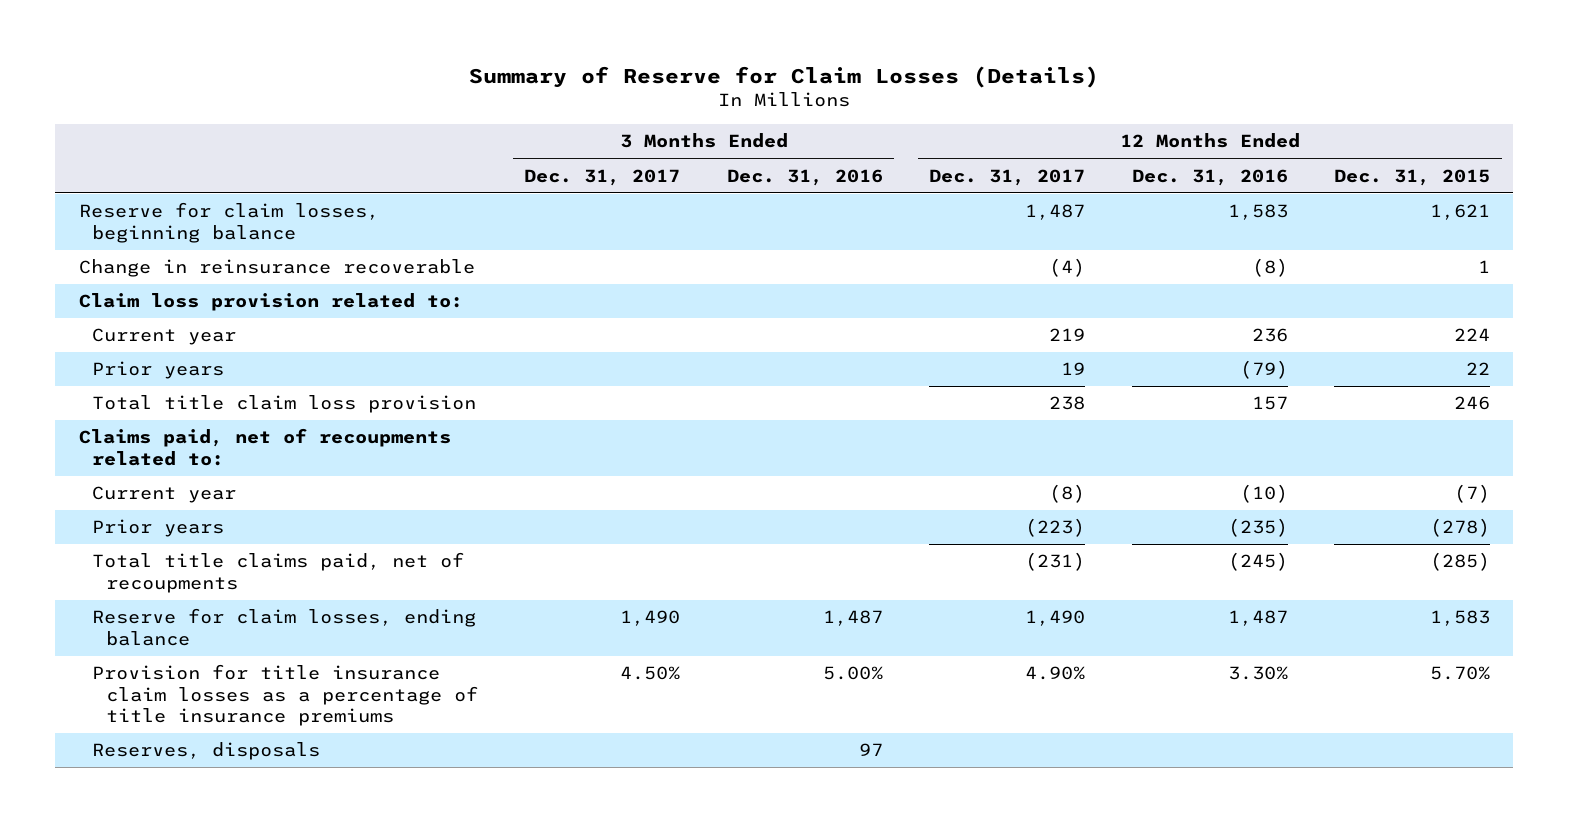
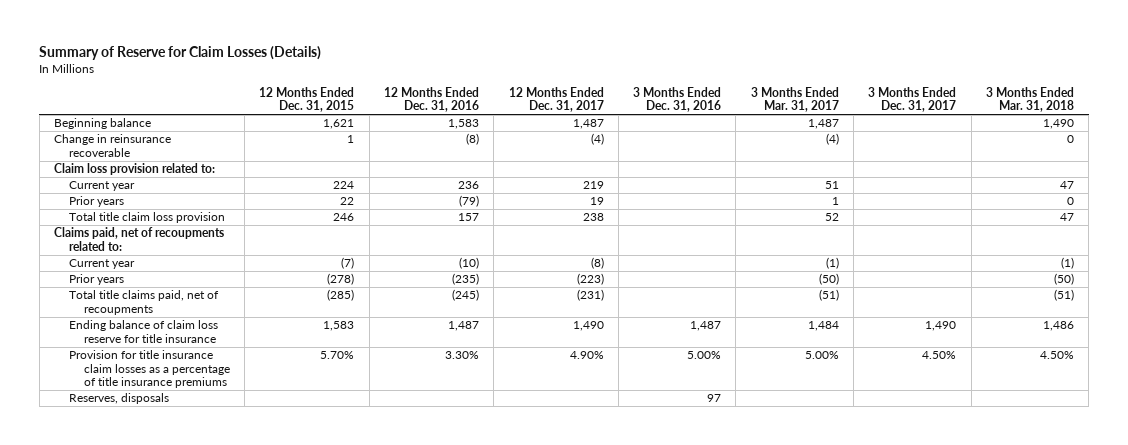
none -> [750,86,839,113] 3 Months Ended Mar. 31, 2017
none -> [985,86,1074,113] 3 Months Ended Mar. 31, 2018
[78,202,379,243] Reserve for claim losses, beginning balance -> [53,118,151,130] Beginning balance
[92,608,477,646] Reserve for claim losses, ending balance -> [68,320,218,343] Ending balance of claim loss reserve for title insurance

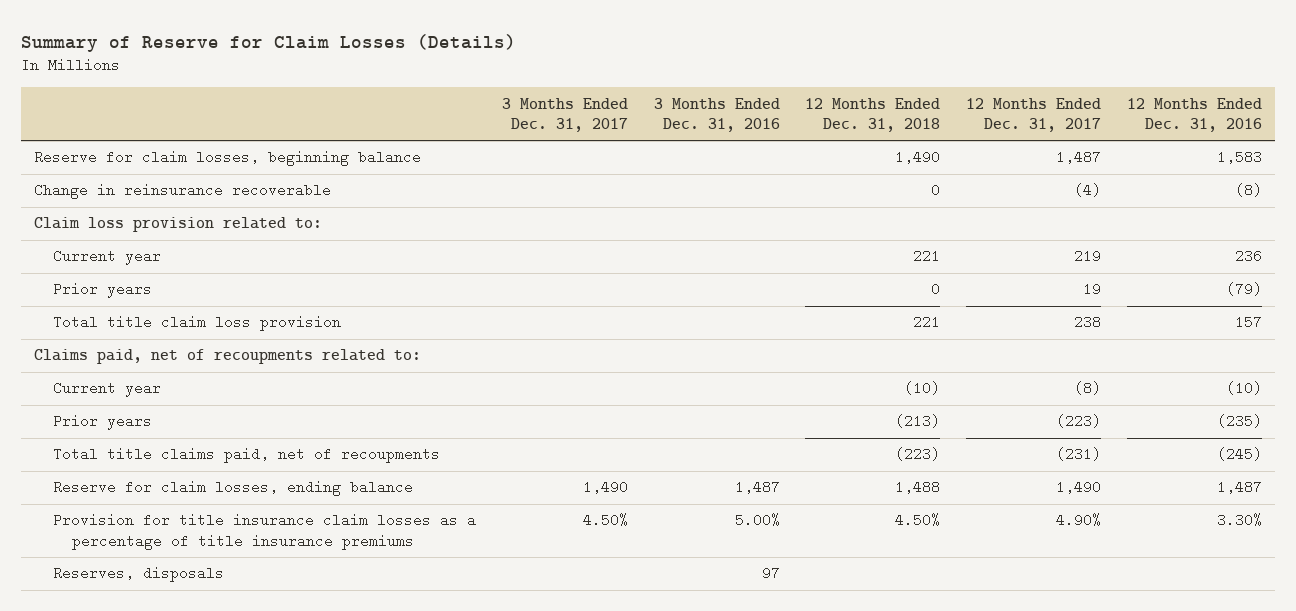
[259,86,355,113] 12 Months Ended Dec. 31, 2015 -> none
[750,86,839,113] 3 Months Ended Mar. 31, 2017 -> none
[985,86,1074,113] 3 Months Ended Mar. 31, 2018 -> none
none -> [805,97,941,132] 12 Months Ended Dec. 31, 2018
[53,118,151,130] Beginning balance -> [34,150,422,167] Reserve for claim losses, beginning balance
[68,320,218,343] Ending balance of claim loss reserve for title insurance -> [53,480,414,497] Reserve for claim losses, ending balance

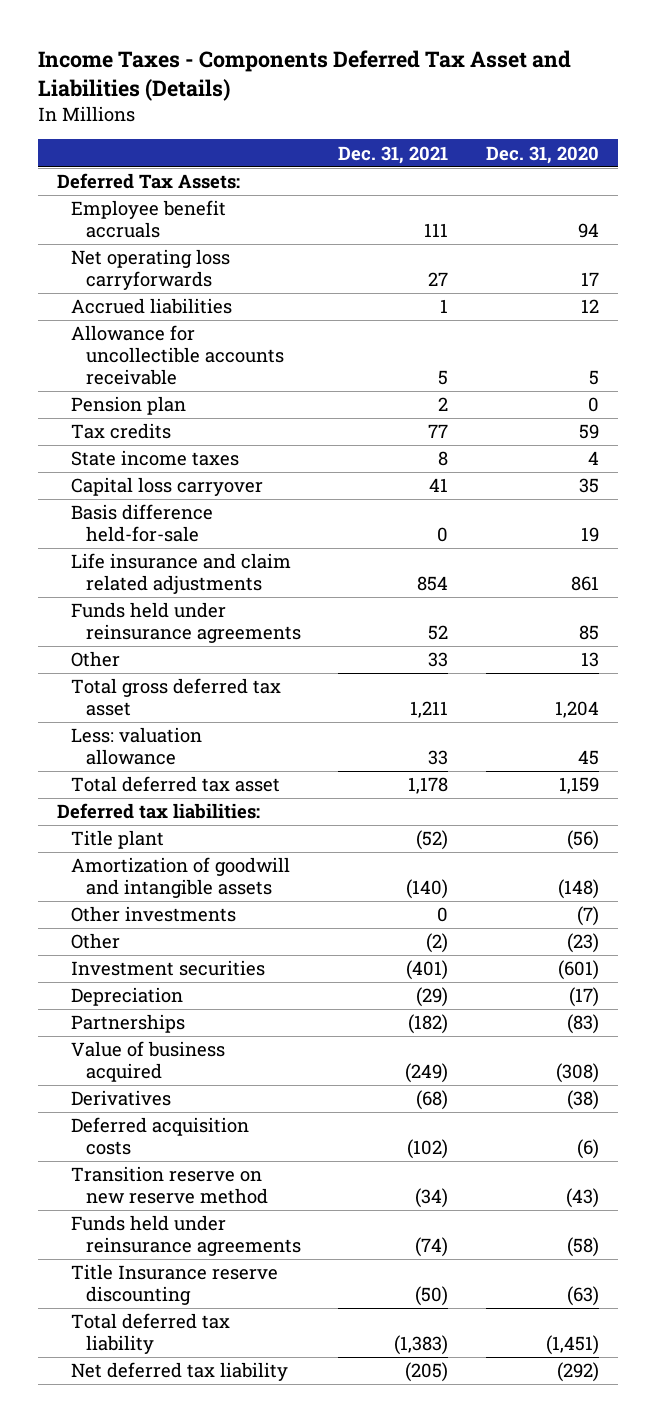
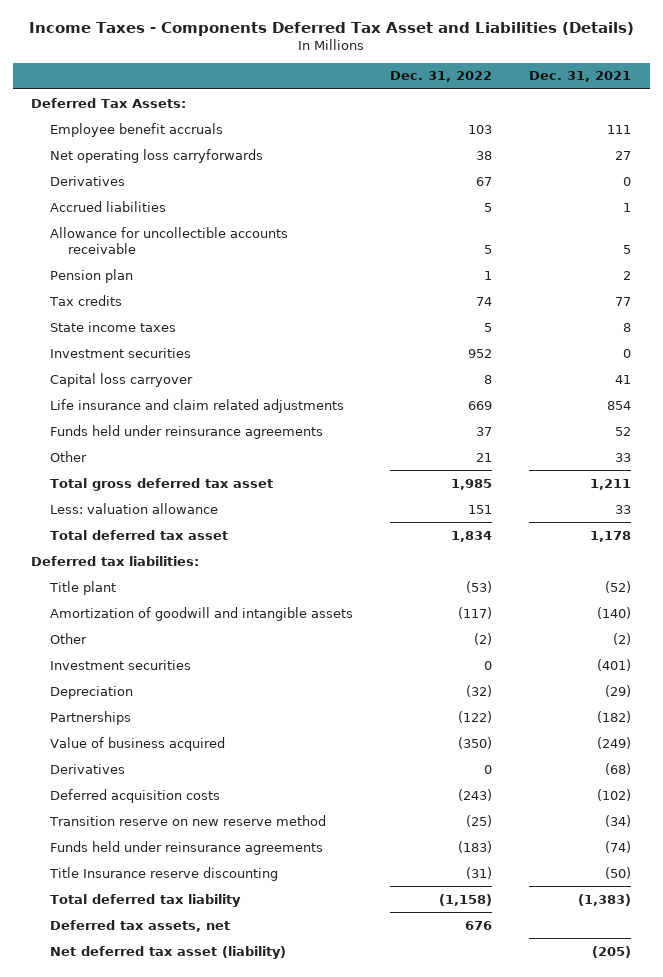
[486,145,600,164] Dec. 31, 2020 -> none
none -> [390,71,493,83] Dec. 31, 2022
none -> [49,175,125,186] Derivatives
none -> [49,347,191,358] Investment securities
[71,504,214,543] Basis difference held-for-sale -> none
[71,906,237,923] Other investments -> none
none -> [49,919,230,932] Deferred tax assets, net
[71,1362,289,1382] Net deferred tax liability -> [49,945,286,959] Net deferred tax asset (liability)

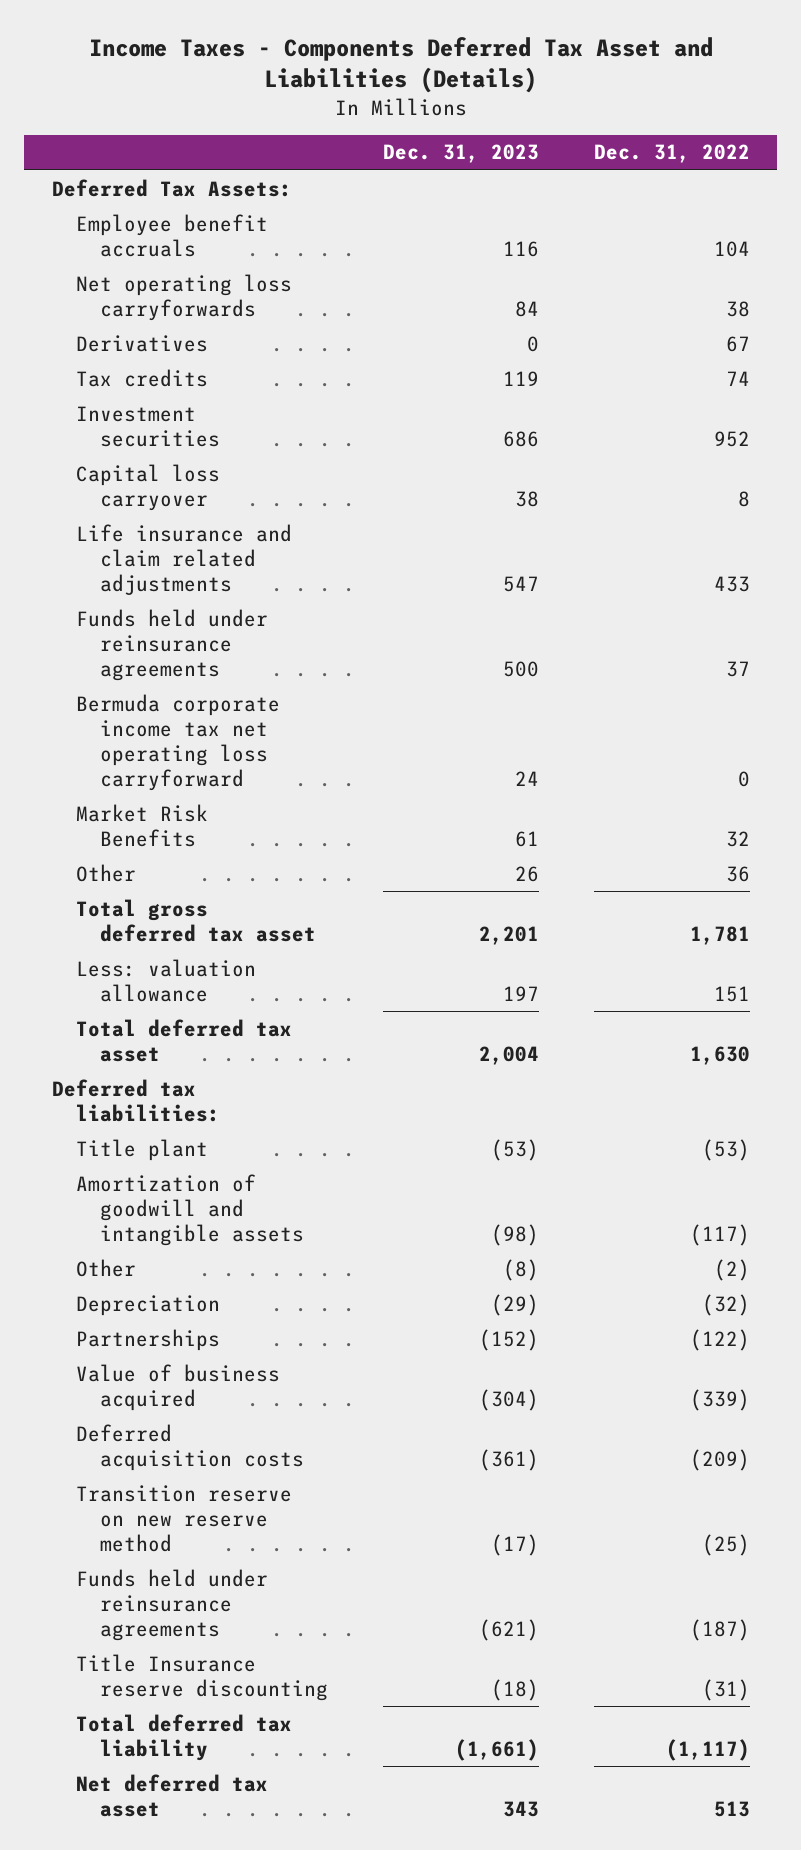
[529,71,632,83] Dec. 31, 2021 -> none
none -> [382,144,539,164] Dec. 31, 2023
[468,124,493,134] 103 -> [713,240,750,257] 104
[49,200,166,212] Accrued liabilities -> none
[49,226,288,254] Allowance for uncollectible accounts receivable -> none
[49,268,133,283] Pension plan -> none
[49,321,176,332] State income taxes -> none
[468,400,493,410] 669 -> [713,575,750,592] 433
none -> [75,693,280,791] Bermuda corporate income tax net operating loss carryforward
none -> [75,803,208,847] Market Risk Benefits
[476,452,493,462] 21 -> [725,865,750,882] 36
[451,478,493,490] 1,985 -> [689,925,750,945] 1,781
[451,530,493,542] 1,834 -> [689,1045,750,1065] 1,630
[49,659,191,670] Investment securities -> none
[49,763,125,774] Derivatives -> none
[458,736,493,749] (350) -> [689,1388,750,1411] (339)
[458,788,493,801] (243) -> [689,1448,750,1471] (209)
[458,840,493,853] (183) -> [689,1618,750,1641] (187)
[49,945,286,959] Net deferred tax asset (liability) -> none
[439,893,493,906] (1,158) -> [665,1738,750,1761] (1,117)
[49,919,230,932] Deferred tax assets, net -> [75,1773,268,1817] Net deferred tax asset
[465,920,493,930] 676 -> [713,1800,750,1817] 513

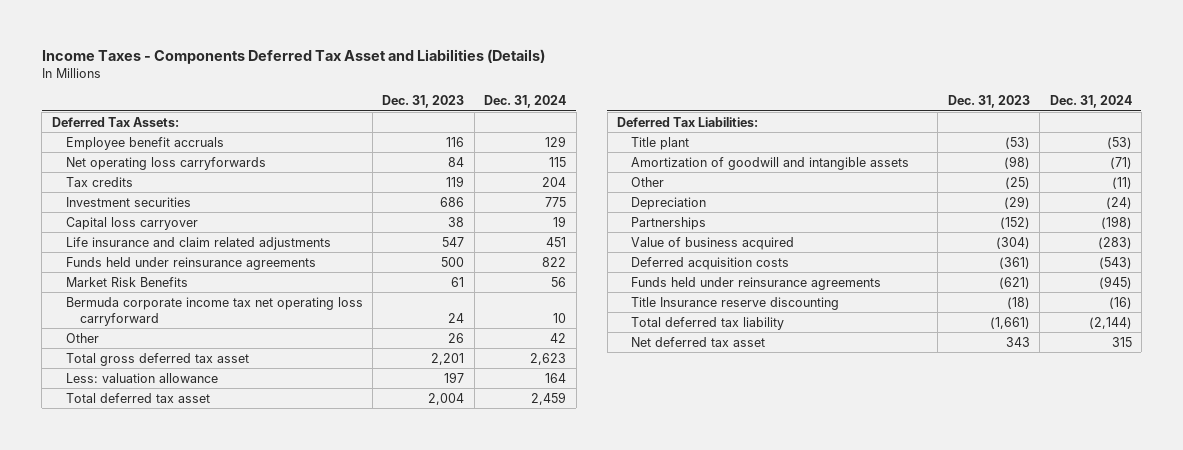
[593,144,750,164] Dec. 31, 2022 -> none
none -> [484,94,567,108] Dec. 31, 2024
[75,334,208,352] Derivatives -> none
[75,693,280,791] Bermuda corporate income tax net operating loss carryforward -> [65,296,363,326] Bermuda corporate income tax net operating loss carryforward
[51,1078,220,1122] Deferred tax liabilities: -> [616,116,758,127] Deferred Tax Liabilities:
[502,1258,539,1281] (8) -> [1004,176,1030,189] (25)
[75,1484,292,1552] Transition reserve on new reserve method -> none

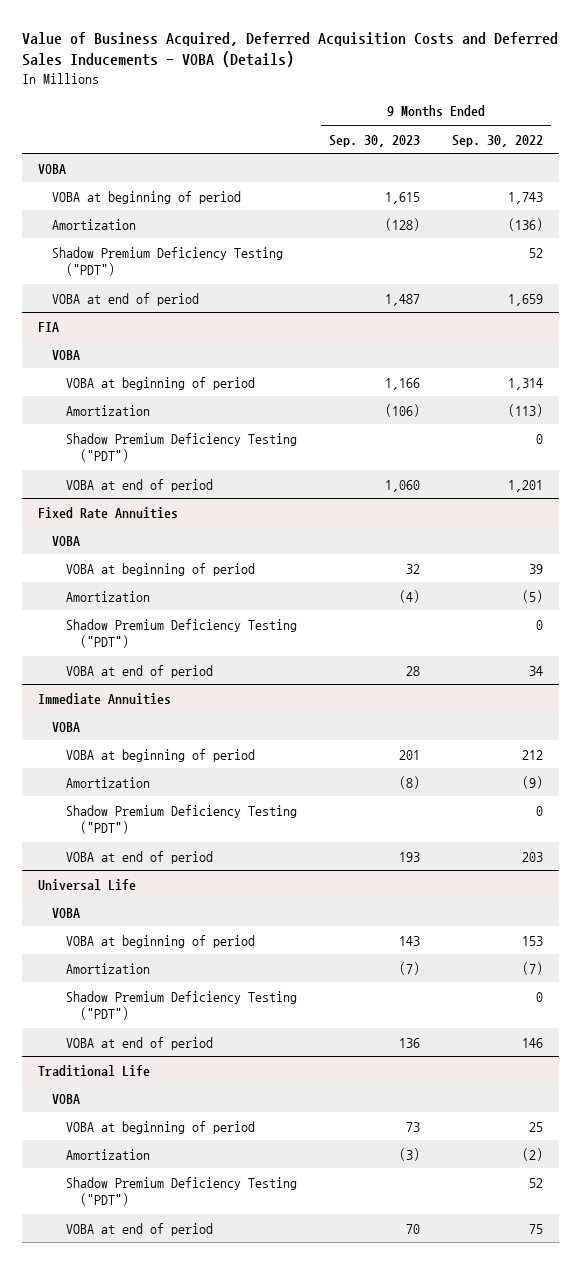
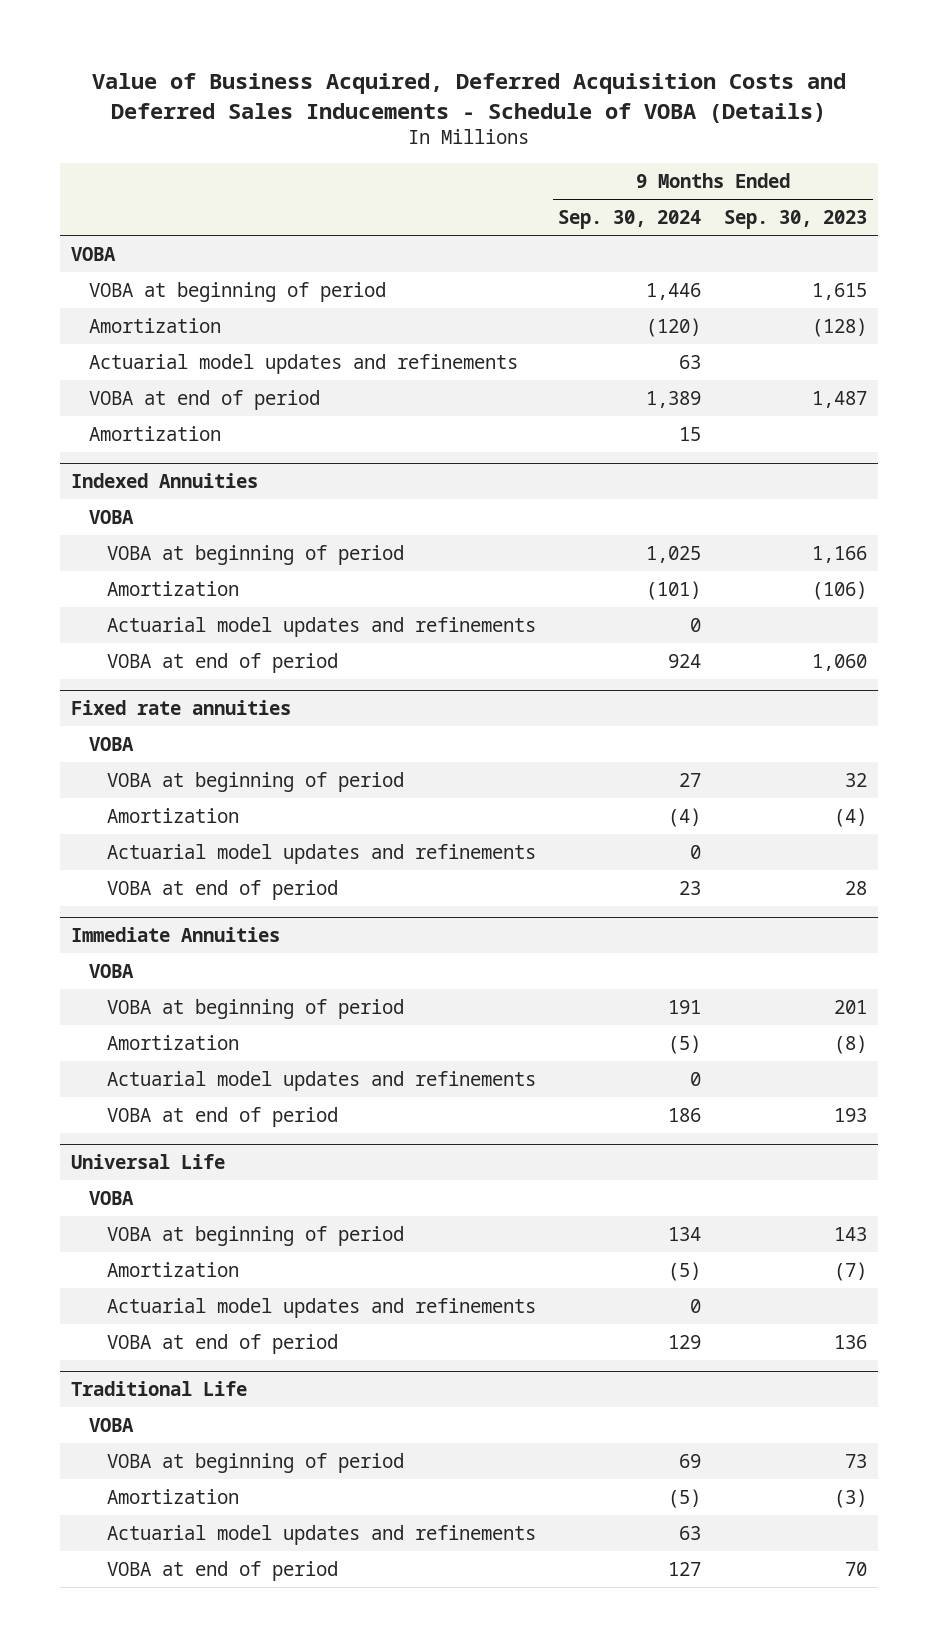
[21,32,558,68] Value of Business Acquired, Deferred Acquisition Costs and Deferred Sales Inducements - VOBA (Details) -> [92,73,847,123] Value of Business Acquired, Deferred Acquisition Costs and Deferred Sales Inducements - Schedule of VOBA (Details)
[451,134,543,147] Sep. 30, 2022 -> none
none -> [558,210,702,230] Sep. 30, 2024
[51,246,283,277] Shadow Premium Deficiency Testing ("PDT") -> [88,353,518,374] Actuarial model updates and refinements
[37,321,59,332] FIA -> none
none -> [88,425,221,441] Amortization
none -> [71,472,259,488] Indexed Annuities
[66,432,298,463] Shadow Premium Deficiency Testing ("PDT") -> [106,616,536,637] Actuarial model updates and refinements
[37,506,178,519] Fixed Rate Annuities -> [71,699,292,715] Fixed rate annuities
[66,618,298,649] Shadow Premium Deficiency Testing ("PDT") -> [106,843,536,864] Actuarial model updates and refinements
[66,804,298,835] Shadow Premium Deficiency Testing ("PDT") -> [106,1070,536,1091] Actuarial model updates and refinements
[66,990,298,1021] Shadow Premium Deficiency Testing ("PDT") -> [106,1297,536,1318] Actuarial model updates and refinements
[66,1176,298,1207] Shadow Premium Deficiency Testing ("PDT") -> [106,1524,536,1545] Actuarial model updates and refinements

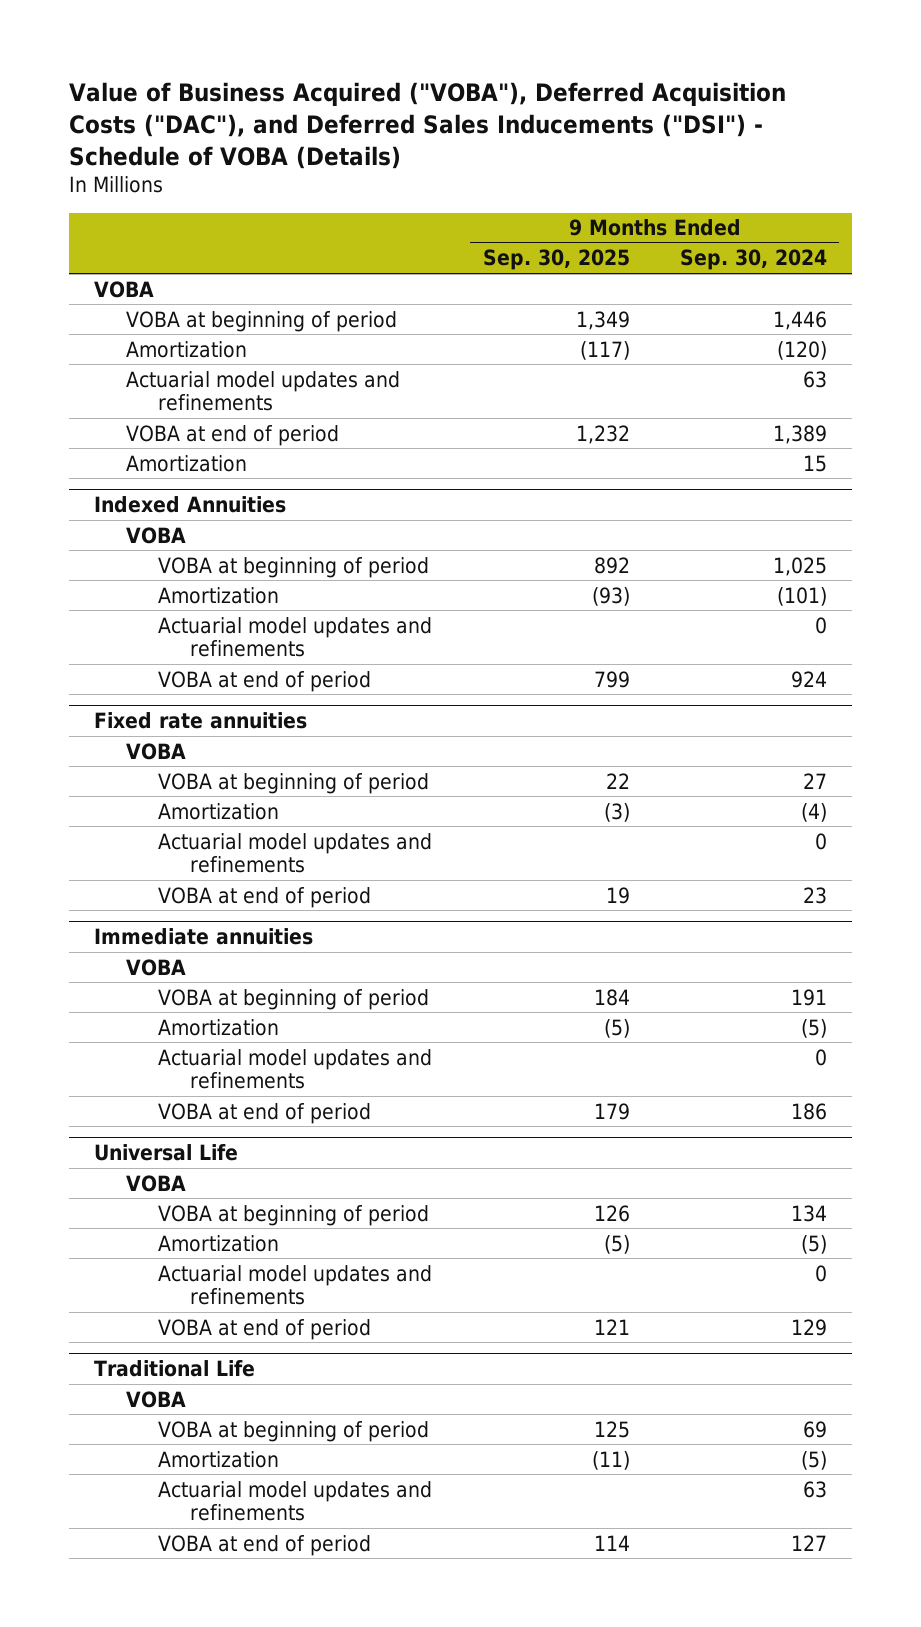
[92,73,847,123] Value of Business Acquired, Deferred Acquisition Costs and Deferred Sales Inducements - Schedule of VOBA (Details) -> [68,81,786,169] Value of Business Acquired ("VOBA"), Deferred Acquisition Costs ("DAC"), and Deferred Sales Inducements ("DSI") - Schedule of VOBA (Details)
[724,210,868,230] Sep. 30, 2023 -> none
none -> [482,249,630,271] Sep. 30, 2025
[71,926,281,942] Immediate Annuities -> [94,928,314,946] Immediate annuities

